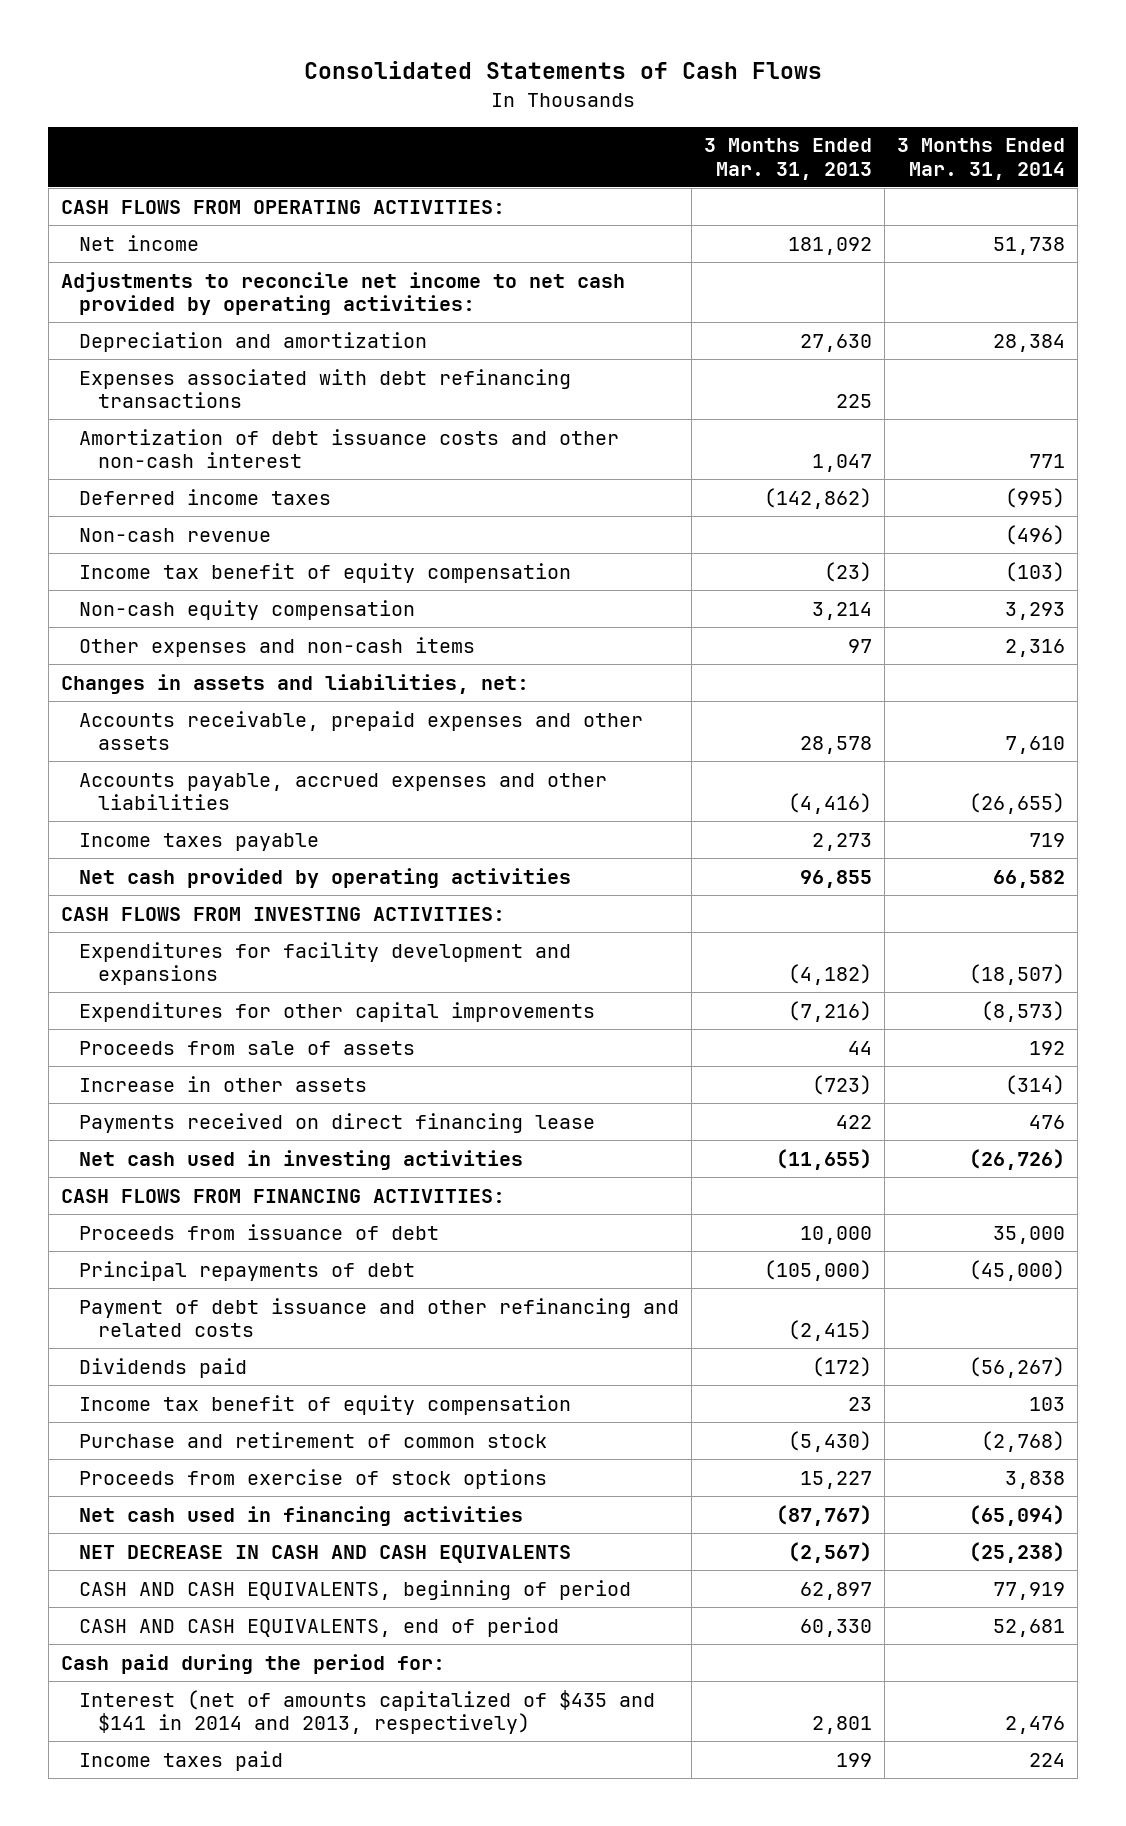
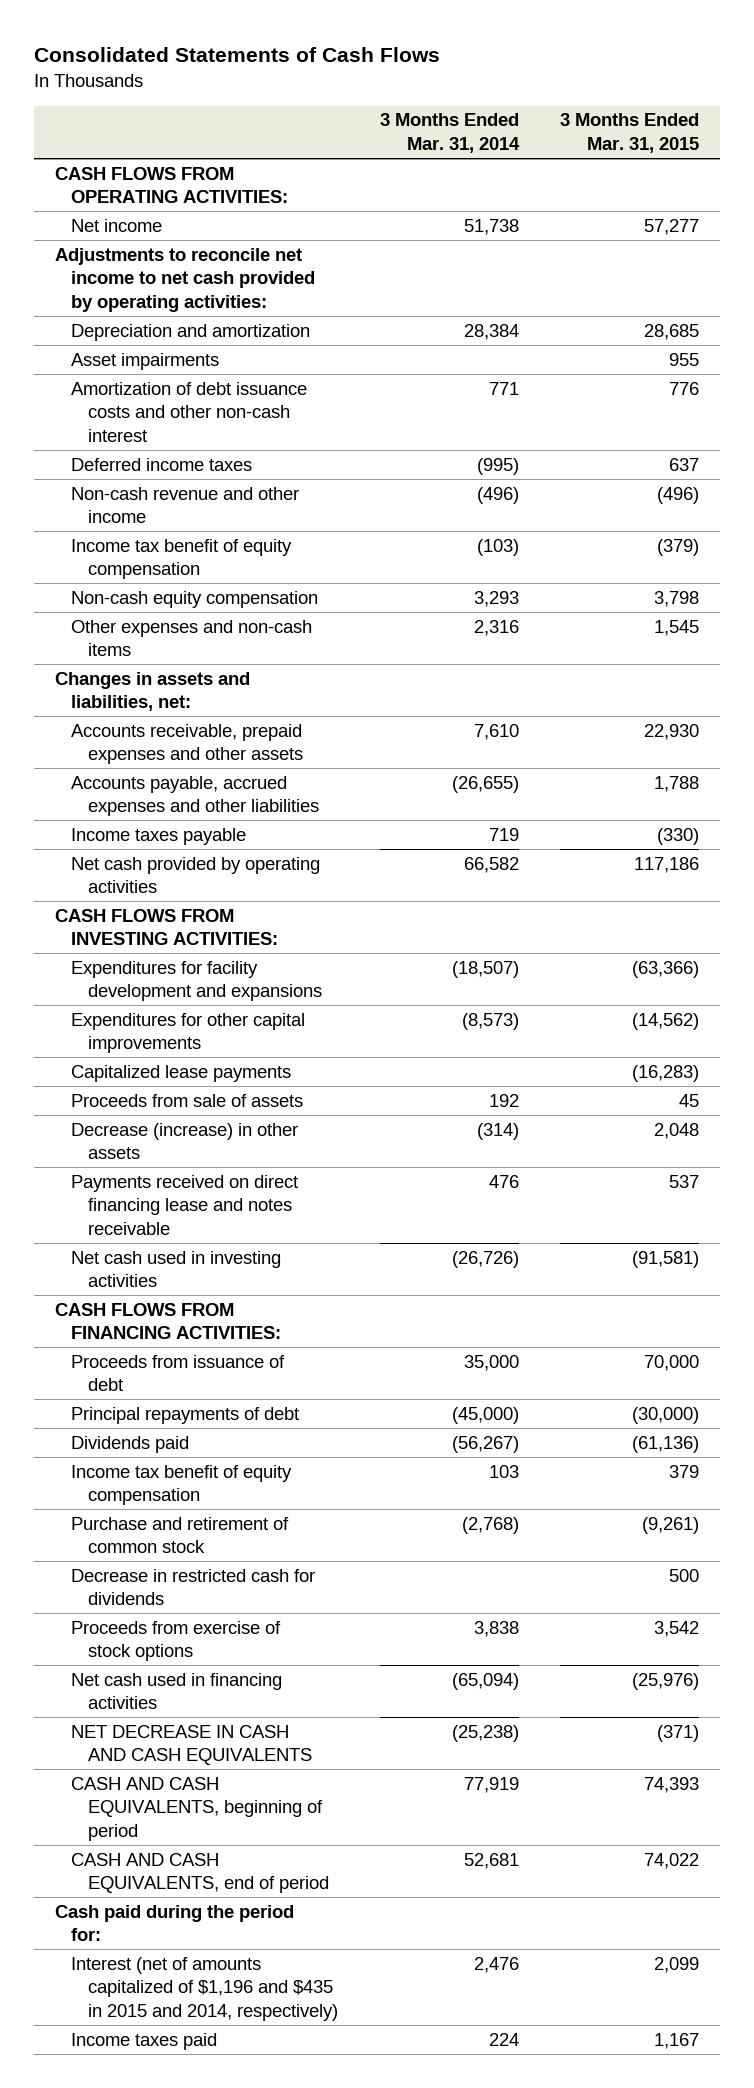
[704,138,873,180] 3 Months Ended Mar. 31, 2013 -> none
none -> [560,113,700,154] 3 Months Ended Mar. 31, 2015
[79,368,572,409] Expenses associated with debt refinancing transactions -> none
none -> [71,352,220,370] Asset impairments
[79,527,272,542] Non-cash revenue -> [71,486,300,524] Non-cash revenue and other income
none -> [71,1064,292,1082] Capitalized lease payments
[79,1075,368,1092] Increase in other assets -> [71,1122,299,1160] Decrease (increase) in other assets
[79,1112,596,1133] Payments received on direct financing lease -> [71,1174,299,1236] Payments received on direct financing lease and notes receivable
[79,1297,680,1338] Payment of debt issuance and other refinancing and related costs -> none
none -> [71,1568,316,1606] Decrease in restricted cash for dividends
[79,1689,656,1735] Interest (net of amounts capitalized of $435 and $141 in 2014 and 2013, respectively) -> [71,1956,339,2022] Interest (net of amounts capitalized of $1,196 and $435 in 2015 and 2014, respectively)

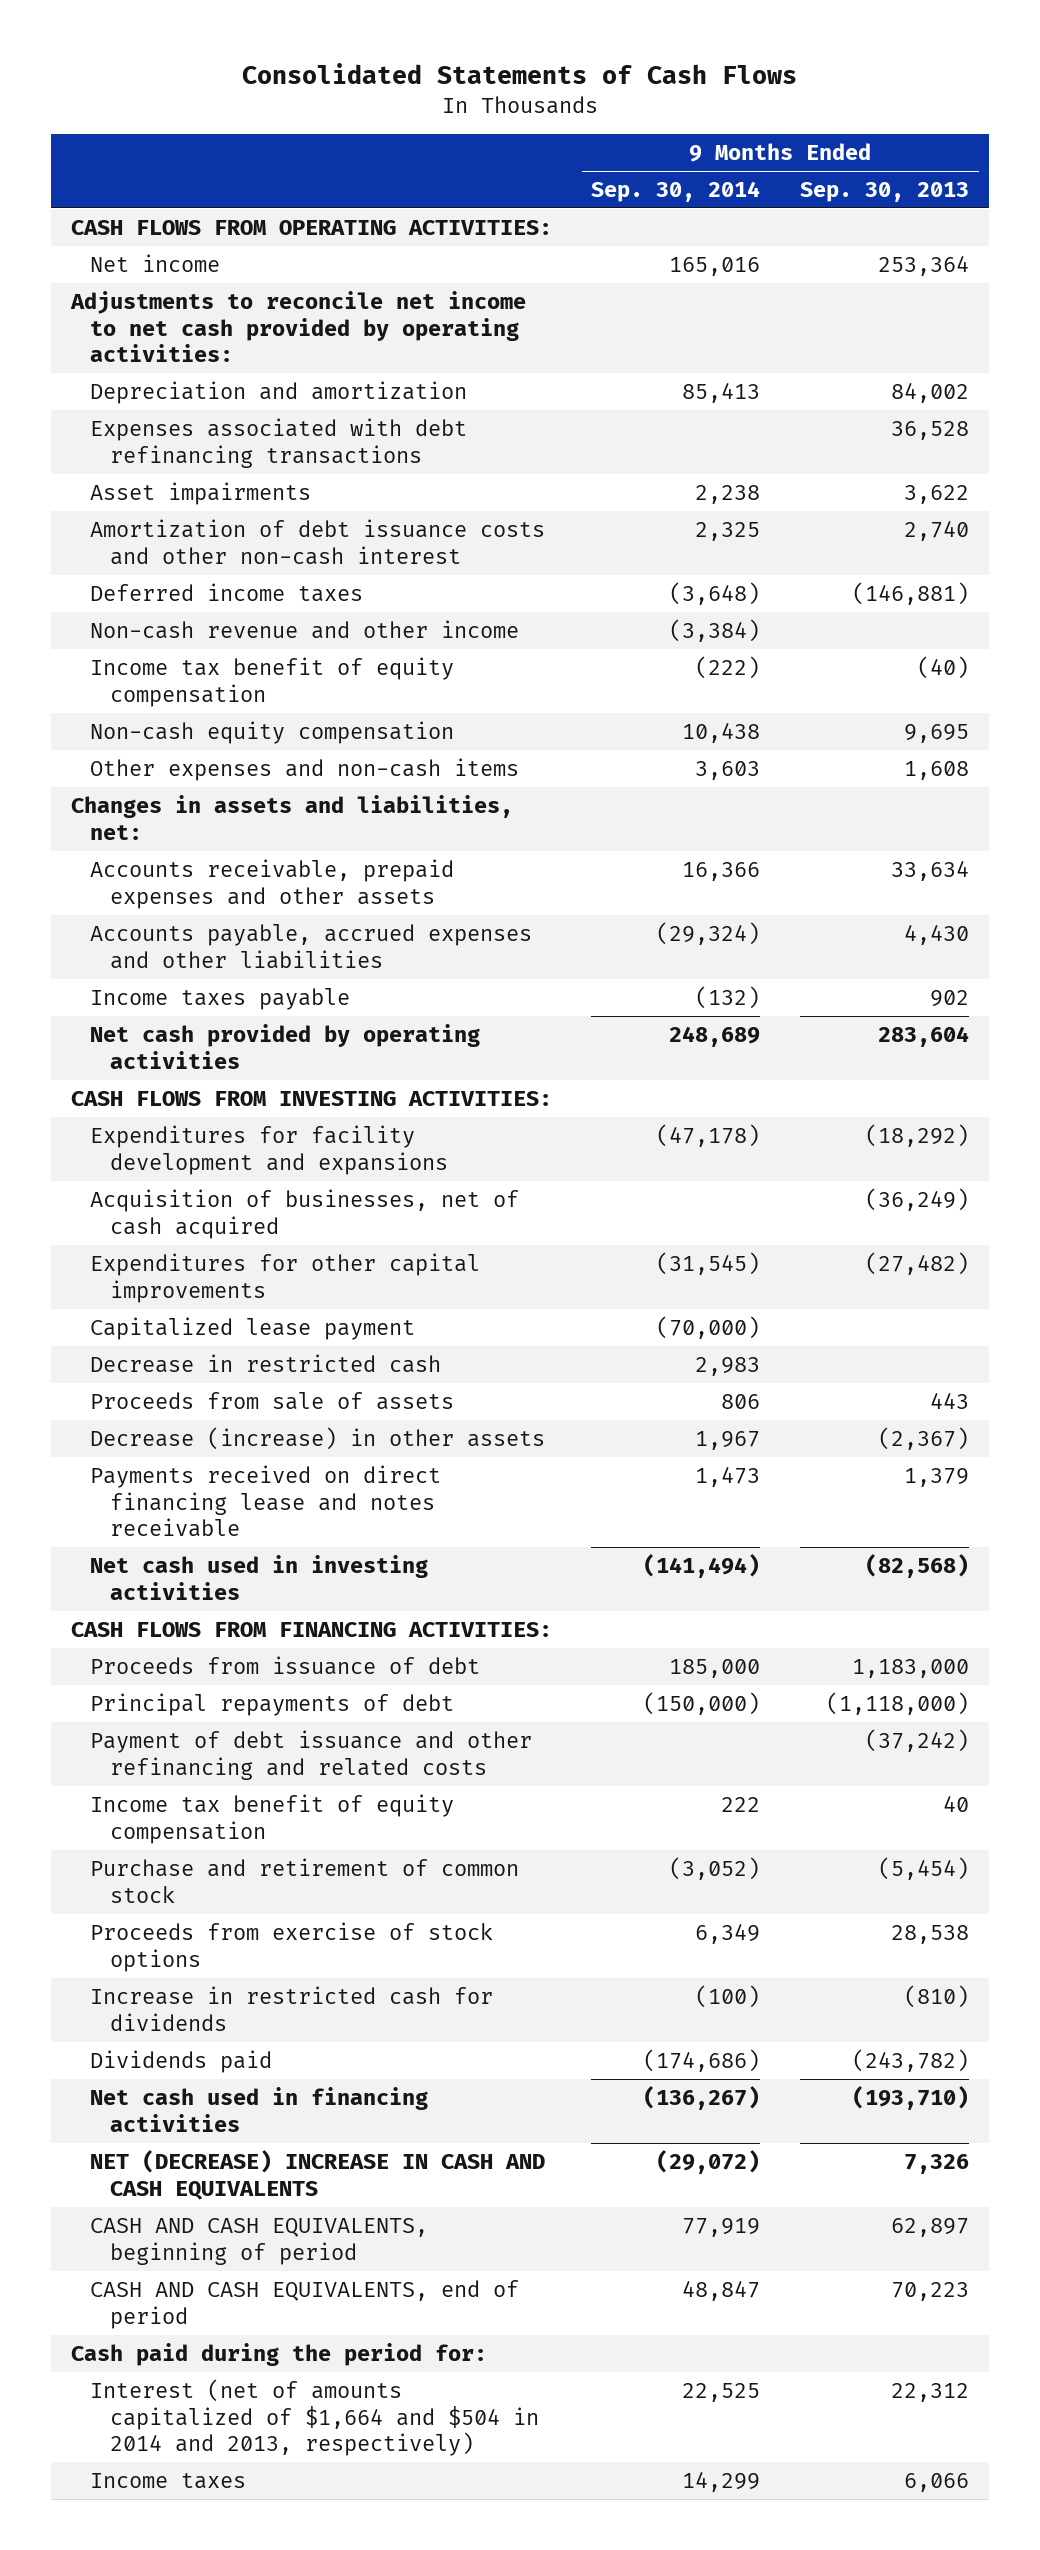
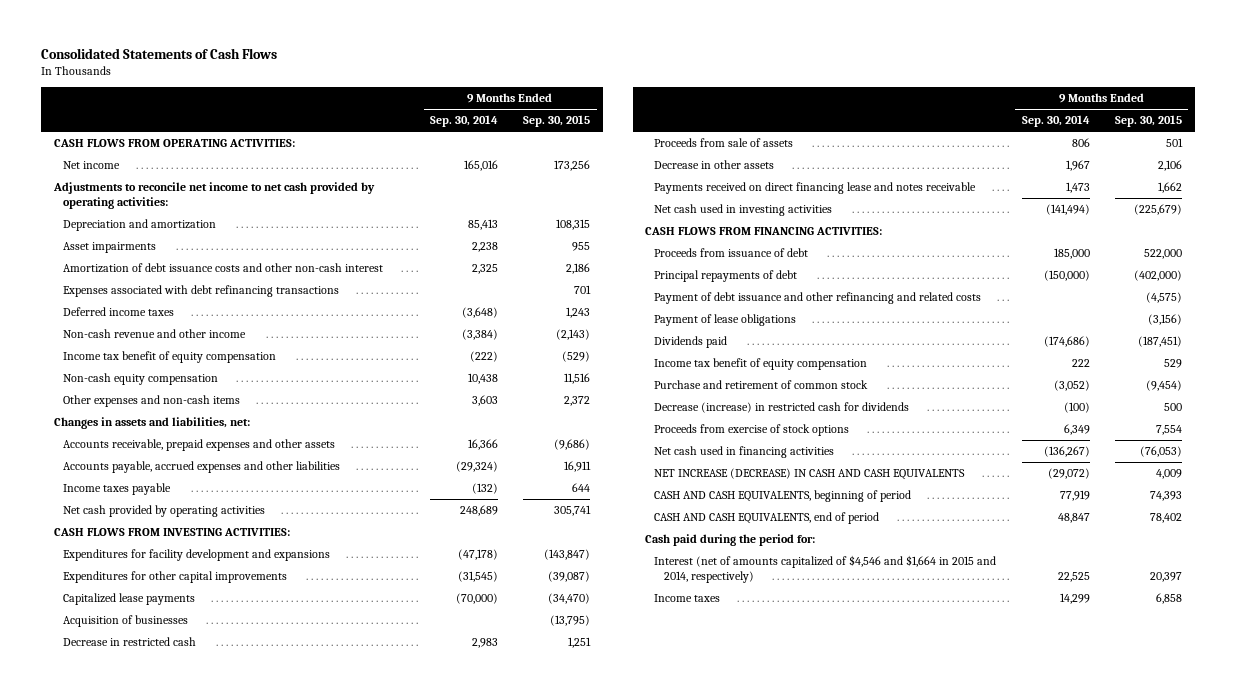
[800,181,970,202] Sep. 30, 2013 -> none
none -> [523,115,591,128] Sep. 30, 2015
[90,417,468,468] Expenses associated with debt refinancing transactions -> [62,284,339,297] Expenses associated with debt refinancing transactions
[90,1188,520,1239] Acquisition of businesses, net of cash acquired -> none
[90,1316,416,1340] Capitalized lease payment -> [62,592,195,605] Capitalized lease payments
none -> [62,614,188,627] Acquisition of businesses
[90,1426,546,1450] Decrease (increase) in other assets -> [654,159,775,169] Decrease in other assets
none -> [654,313,797,326] Payment of lease obligations
[90,2049,273,2073] Dividends paid -> [654,335,728,348] Dividends paid
none -> [654,401,910,413] Decrease (increase) in restricted cash for dividends
[90,1985,494,2031] Increase in restricted cash for dividends -> none
[90,2149,546,2200] NET (DECREASE) INCREASE IN CASH AND CASH EQUIVALENTS -> [654,467,966,480] NET INCREASE (DECREASE) IN CASH AND CASH EQUIVALENTS
[90,2378,539,2457] Interest (net of amounts capitalized of $1,664 and $504 in 2014 and 2013, respectively) -> [654,554,997,584] Interest (net of amounts capitalized of $4,546 and $1,664 in 2015 and 2014, respectively)

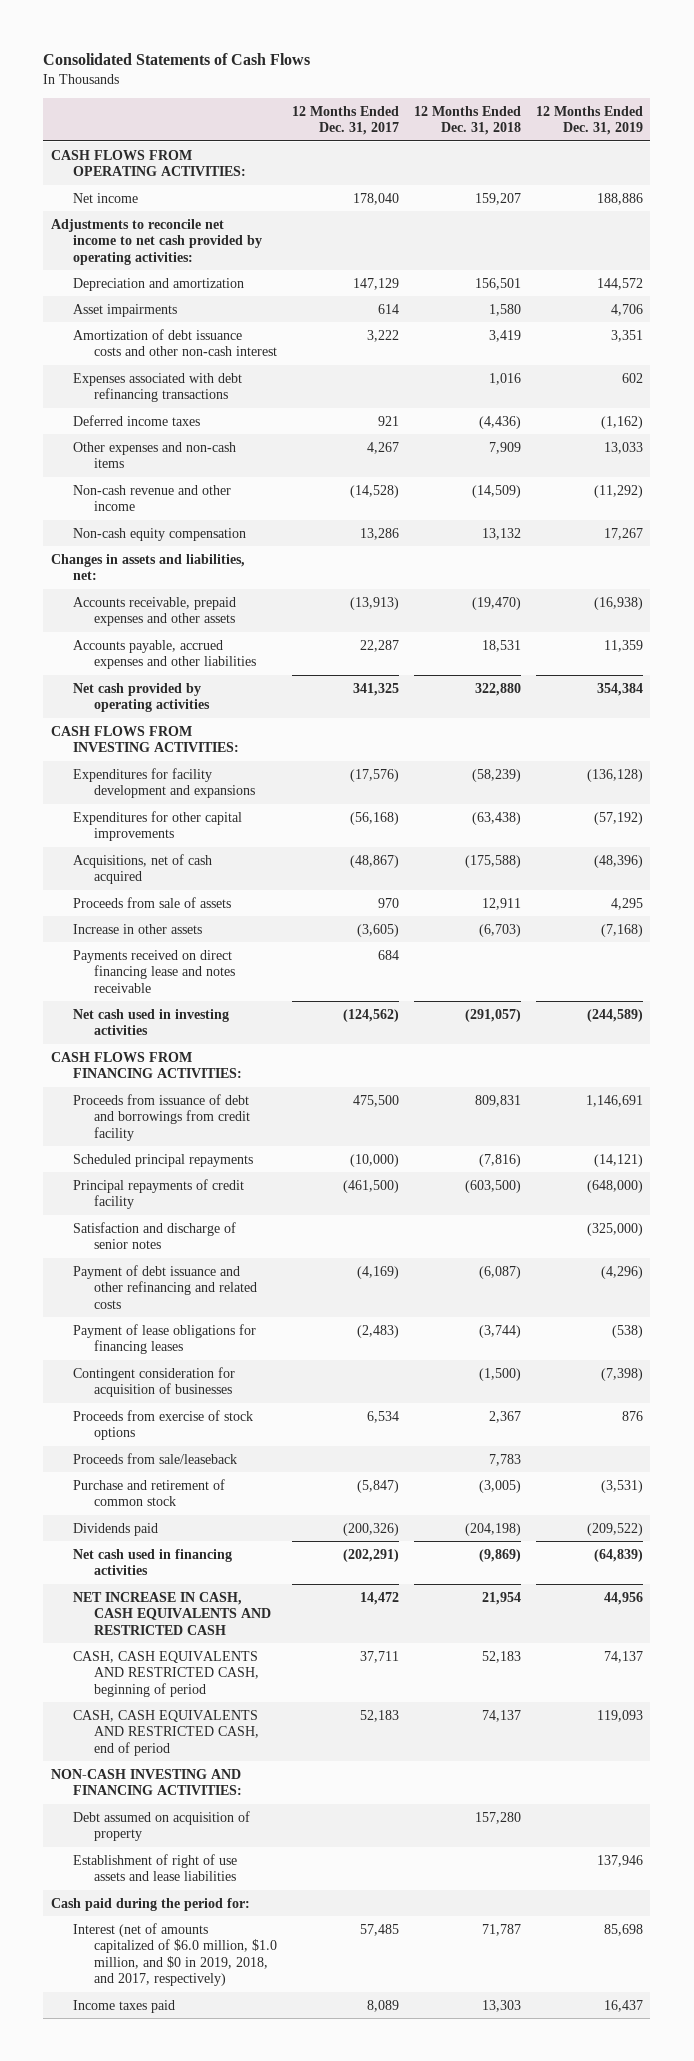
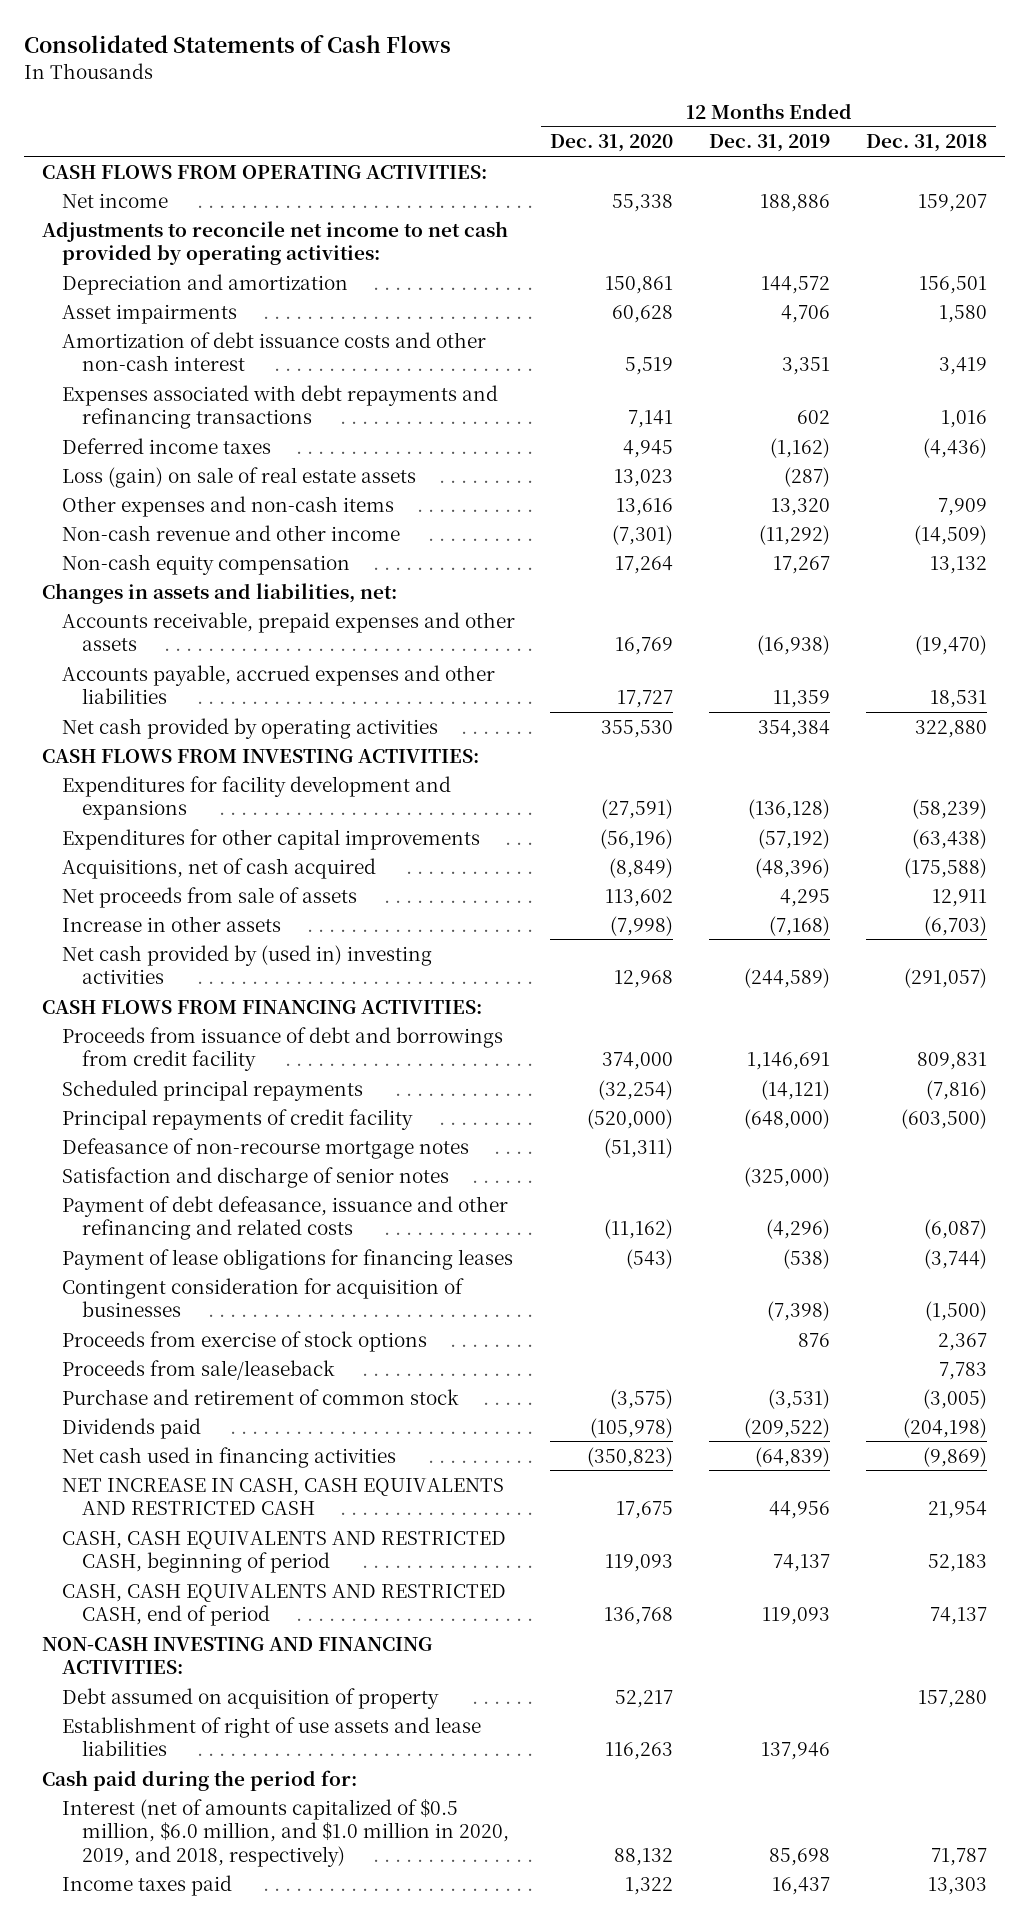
[292,105,400,136] 12 Months Ended Dec. 31, 2017 -> none
none -> [550,134,674,153] Dec. 31, 2020
[72,372,242,403] Expenses associated with debt refinancing transactions -> [61,384,498,430] Expenses associated with debt repayments and refinancing transactions
none -> [61,466,416,488] Loss (gain) on sale of real estate assets
[603,441,643,454] 13,033 -> [771,497,831,516] 13,320
[72,896,231,908] Proceeds from sale of assets -> [61,886,357,908] Net proceeds from sale of assets
[72,949,236,993] Payments received on direct financing lease and notes receivable -> none
[72,1008,229,1036] Net cash used in investing activities -> [61,944,432,985] Net cash provided by (used in) investing activities
none -> [61,1137,469,1159] Defeasance of non-recourse mortgage notes
[72,1264,258,1309] Payment of debt issuance and other refinancing and related costs -> [61,1195,508,1241] Payment of debt defeasance, issuance and other refinancing and related costs
[72,1922,278,1987] Interest (net of amounts capitalized of $6.0 million, $1.0 million, and $0 in 2019, 2018, and 2017, respectively) -> [61,1798,509,1867] Interest (net of amounts capitalized of $0.5 million, $6.0 million, and $1.0 million in 2020, 2019, and 2018, respectively)

